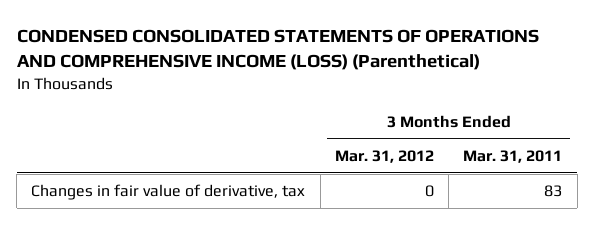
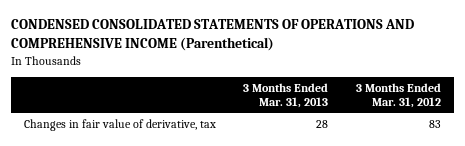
[16,28,539,70] CONDENSED CONSOLIDATED STATEMENTS OF OPERATIONS AND COMPREHENSIVE INCOME (LOSS) (Parenthetical) -> [10,19,414,52] CONDENSED CONSOLIDATED STATEMENTS OF OPERATIONS AND COMPREHENSIVE INCOME (Parenthetical)
[463,149,563,163] Mar. 31, 2011 -> none
none -> [243,82,329,108] 3 Months Ended Mar. 31, 2013
[424,185,434,198] 0 -> [428,119,441,128] 83

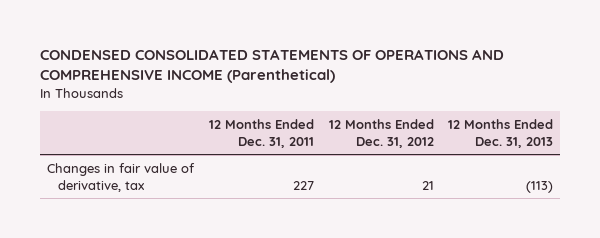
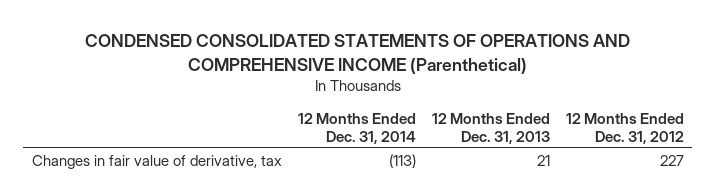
[208,118,314,148] 12 Months Ended Dec. 31, 2011 -> none
none -> [297,112,416,144] 12 Months Ended Dec. 31, 2014
[421,180,434,190] 21 -> [660,155,685,167] 227
[526,180,554,193] (113) -> [536,155,550,167] 21

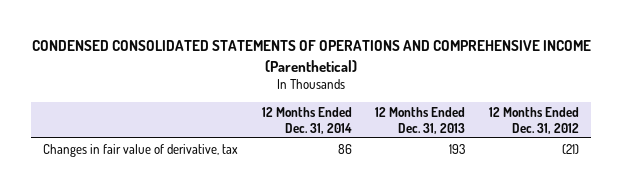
[388,154,416,169] (113) -> [337,143,352,154] 86
[536,155,550,167] 21 -> [449,143,466,154] 193
[660,155,685,167] 227 -> [562,143,580,154] (21)

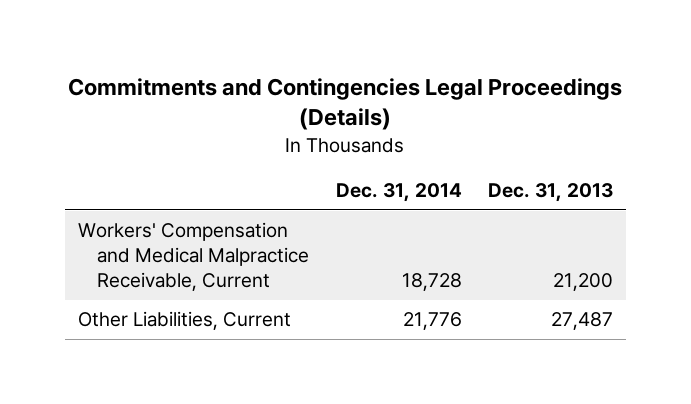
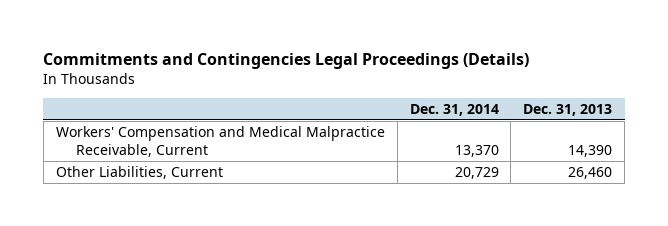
[401,273,462,292] 18,728 -> [454,145,499,158] 13,370
[552,273,613,292] 21,200 -> [568,145,613,158] 14,390
[402,312,462,331] 21,776 -> [454,166,499,179] 20,729
[550,312,613,331] 27,487 -> [568,166,613,179] 26,460

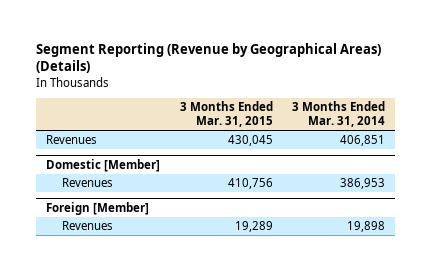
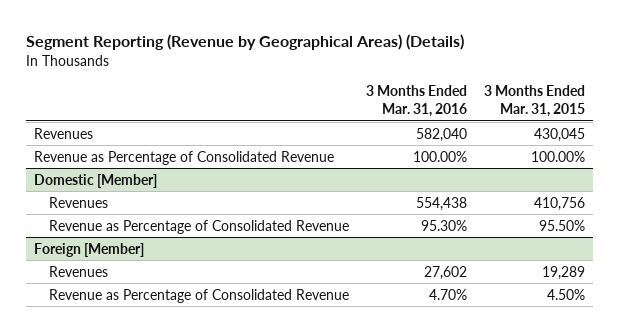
[292,101,386,128] 3 Months Ended Mar. 31, 2014 -> none
none -> [365,85,467,117] 3 Months Ended Mar. 31, 2016
none -> [33,150,334,165] Revenue as Percentage of Consolidated Revenue
none -> [49,219,350,234] Revenue as Percentage of Consolidated Revenue
none -> [49,288,350,303] Revenue as Percentage of Consolidated Revenue

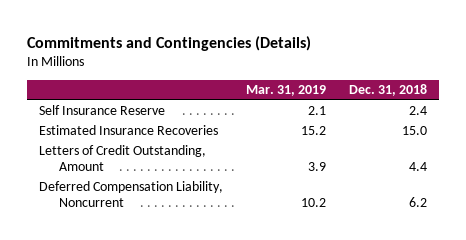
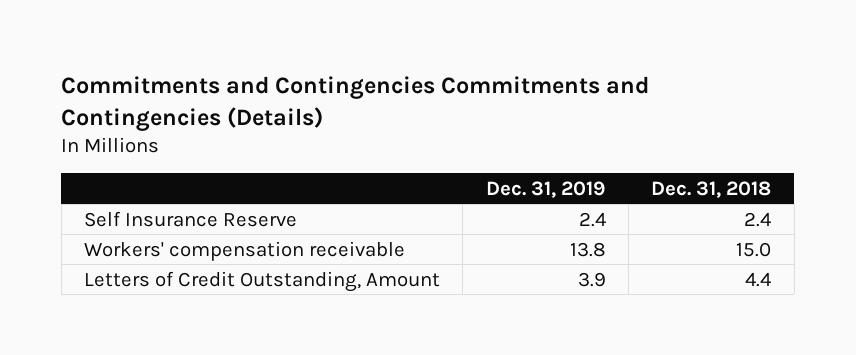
[27,36,312,52] Commitments and Contingencies (Details) -> [61,76,650,131] Commitments and Contingencies Commitments and Contingencies (Details)
[246,85,327,97] Mar. 31, 2019 -> none
none -> [485,180,606,198] Dec. 31, 2019
[39,125,219,136] Estimated Insurance Recoveries -> [84,240,406,261] Workers' compensation receivable
[39,181,224,208] Deferred Compensation Liability, Noncurrent -> none

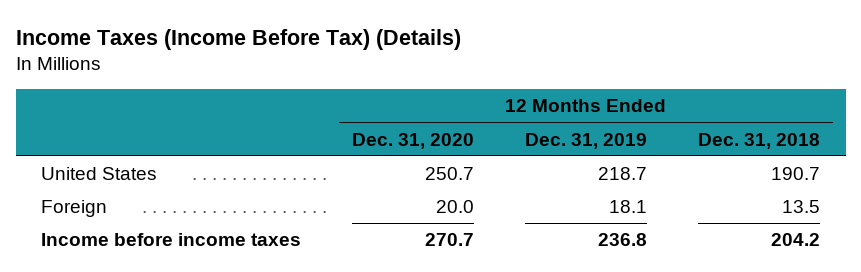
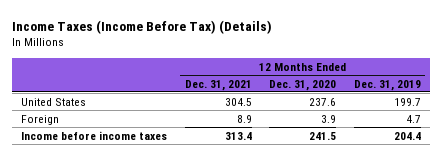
[698,132,821,149] Dec. 31, 2018 -> none
none -> [184,79,252,91] Dec. 31, 2021
[425,167,475,181] 250.7 -> [309,97,337,106] 237.6
[598,167,648,181] 218.7 -> [393,97,421,106] 199.7
[436,200,475,214] 20.0 -> [321,114,337,123] 3.9
[609,200,648,214] 18.1 -> [405,114,421,123] 4.7
[425,233,475,247] 270.7 -> [309,131,337,140] 241.5
[598,233,648,247] 236.8 -> [393,131,421,140] 204.4

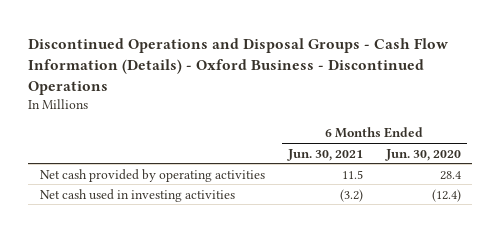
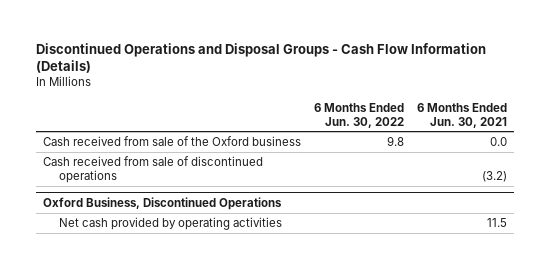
[27,37,448,95] Discontinued Operations and Disposal Groups - Cash Flow Information (Details) - Oxford Business - Discontinued Operations -> [35,42,486,74] Discontinued Operations and Disposal Groups - Cash Flow Information (Details)
[384,148,461,161] Jun. 30, 2020 -> none
none -> [313,102,404,128] 6 Months Ended Jun. 30, 2022
none -> [42,135,301,146] Cash received from sale of the Oxford business
none -> [42,155,263,183] Cash received from sale of discontinued operations
none -> [42,196,282,210] Oxford Business, Discontinued Operations
[39,188,235,202] Net cash used in investing activities -> none

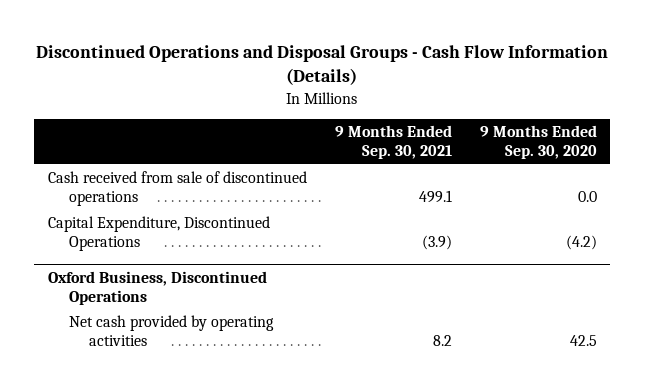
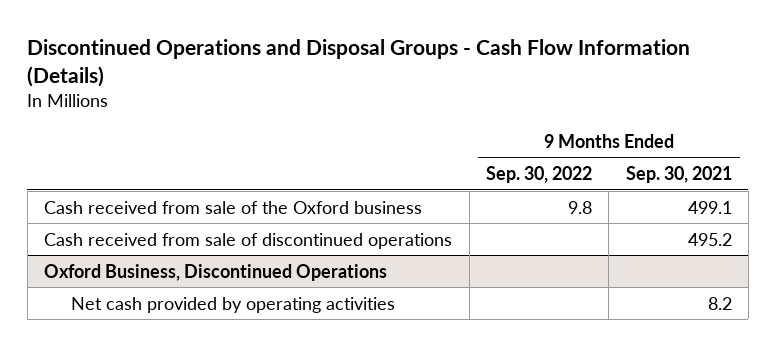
[479,125,597,160] 9 Months Ended Sep. 30, 2020 -> none
none -> [485,165,592,183] Sep. 30, 2022
[47,215,270,252] Capital Expenditure, Discontinued Operations -> none
none -> [44,200,423,214] Cash received from sale of the Oxford business
[418,190,452,204] 499.1 -> [687,232,732,246] 495.2

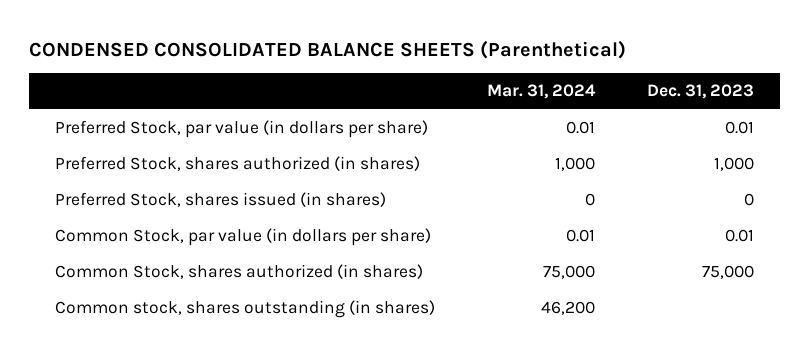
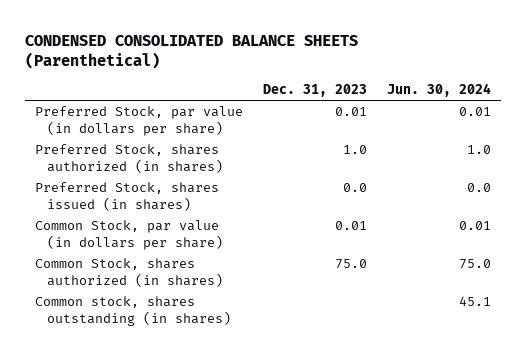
[486,84,596,100] Mar. 31, 2024 -> none
none -> [386,83,491,98] Jun. 30, 2024
[714,157,755,172] 1,000 -> [342,145,367,155] 1.0
[744,193,755,207] 0 -> [342,183,367,193] 0.0
[702,265,755,280] 75,000 -> [334,259,367,270] 75.0

